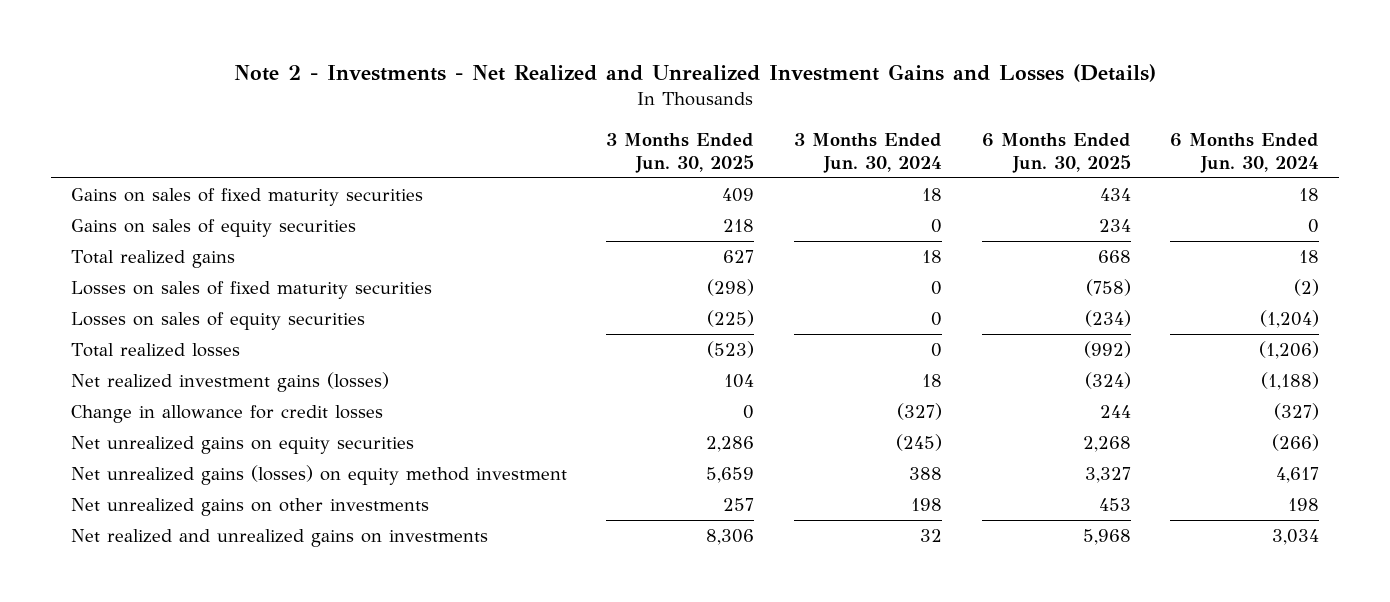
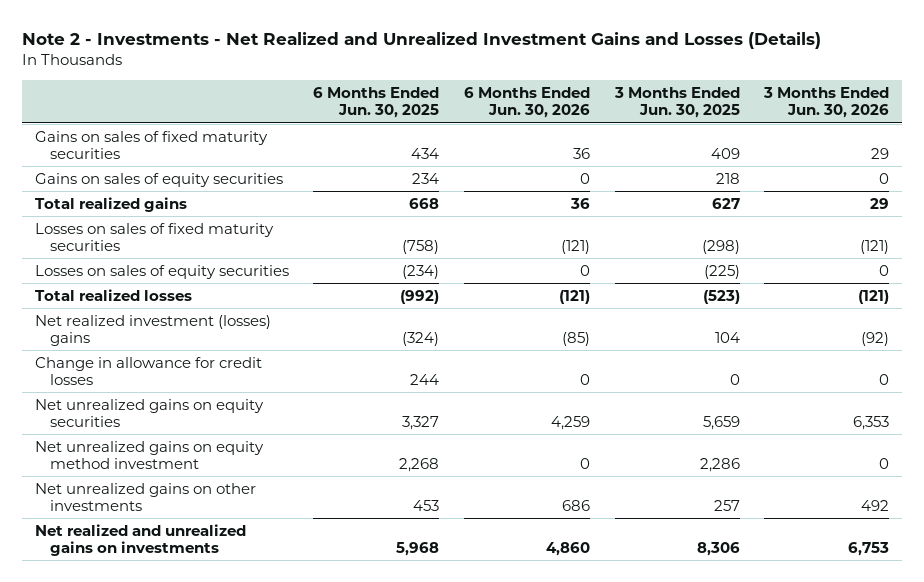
[794,133,943,173] 3 Months Ended Jun. 30, 2024 -> none
[1170,133,1320,173] 6 Months Ended Jun. 30, 2024 -> none
none -> [463,86,590,119] 6 Months Ended Jun. 30, 2026
none -> [763,86,890,119] 3 Months Ended Jun. 30, 2026
[70,372,389,393] Net realized investment gains (losses) -> [34,314,271,347] Net realized investment (losses) gains
[706,436,755,453] 2,286 -> [702,416,740,431] 5,659
[1082,436,1131,453] 2,268 -> [402,416,440,431] 3,327
[70,465,567,486] Net unrealized gains (losses) on equity method investment -> [34,440,264,470] Net unrealized gains on equity method investment
[706,467,755,484] 5,659 -> [699,458,740,473] 2,286
[1084,467,1131,484] 3,327 -> [399,458,440,473] 2,268

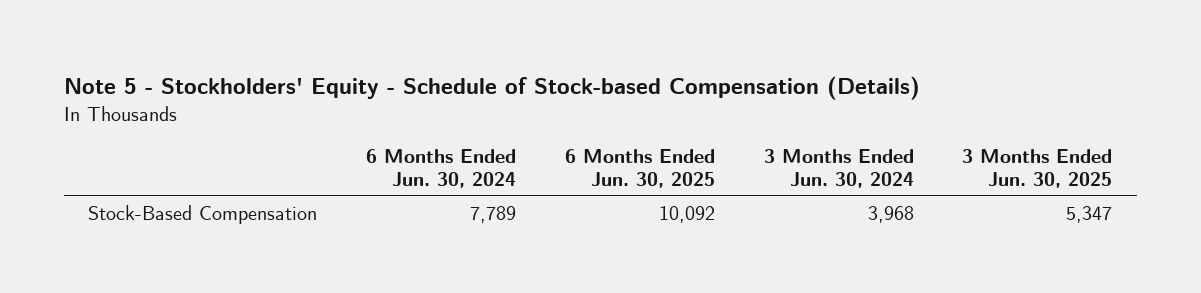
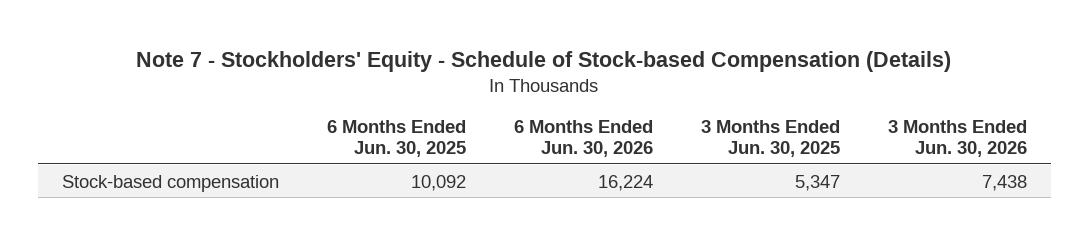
[64,76,921,101] Note 5 - Stockholders' Equity - Schedule of Stock-based Compensation (Details) -> [136,50,952,72] Note 7 - Stockholders' Equity - Schedule of Stock-based Compensation (Details)
[366,149,517,189] 6 Months Ended Jun. 30, 2024 -> none
[763,149,914,189] 3 Months Ended Jun. 30, 2024 -> none
none -> [513,119,653,158] 6 Months Ended Jun. 30, 2026
none -> [887,119,1027,158] 3 Months Ended Jun. 30, 2026
[88,205,318,225] Stock-Based Compensation -> [61,174,279,192] Stock-based compensation

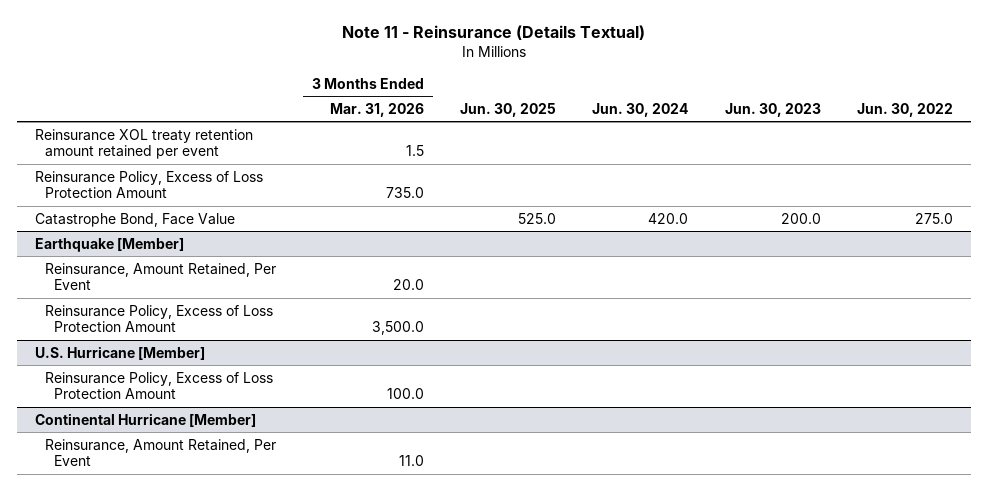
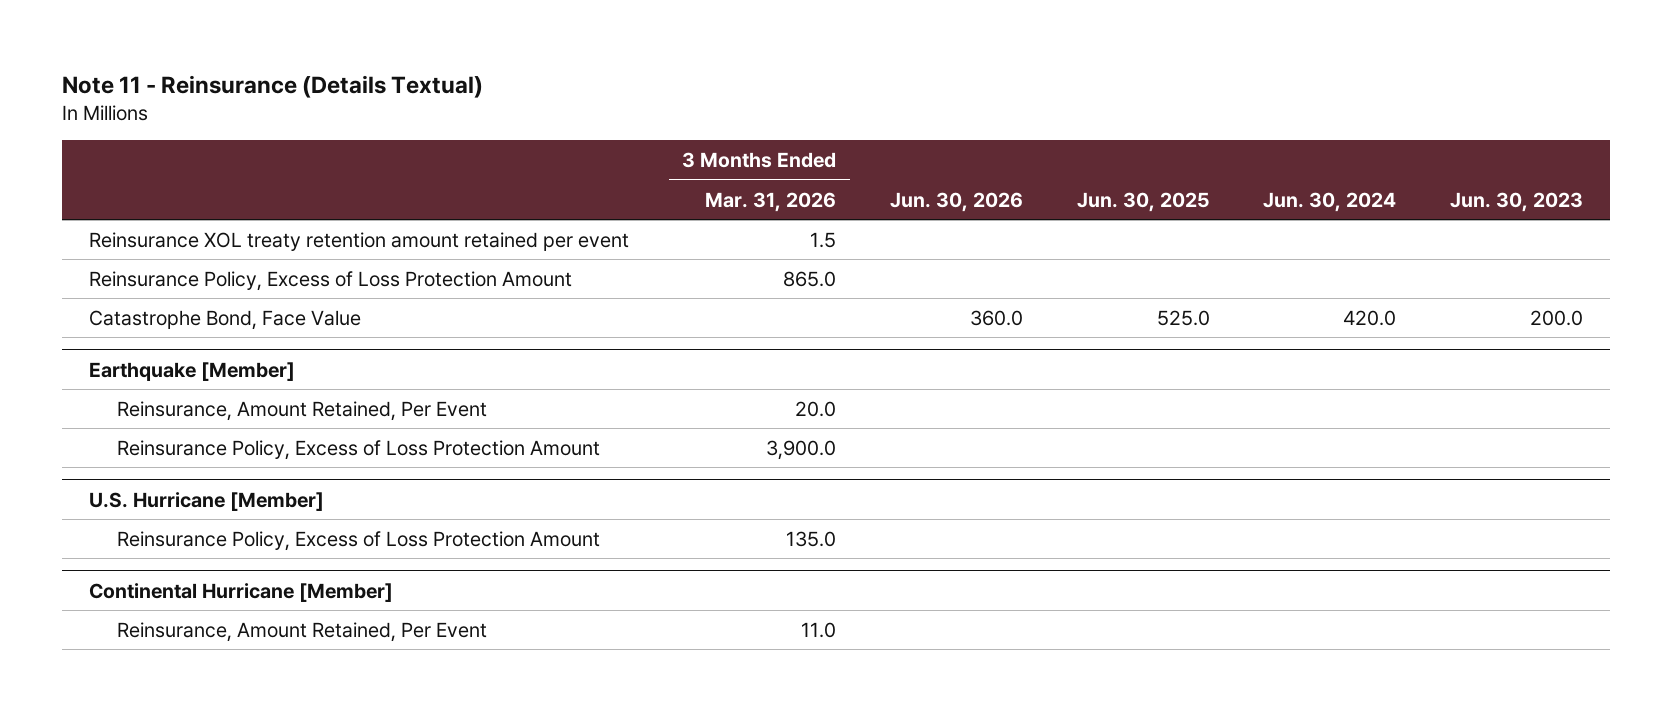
[856,102,953,117] Jun. 30, 2022 -> none
none -> [889,191,1023,212] Jun. 30, 2026
[385,187,424,199] 735.0 -> [783,270,837,287] 865.0
[371,321,424,336] 3,500.0 -> [766,439,837,460] 3,900.0
[386,388,424,400] 100.0 -> [786,530,837,547] 135.0

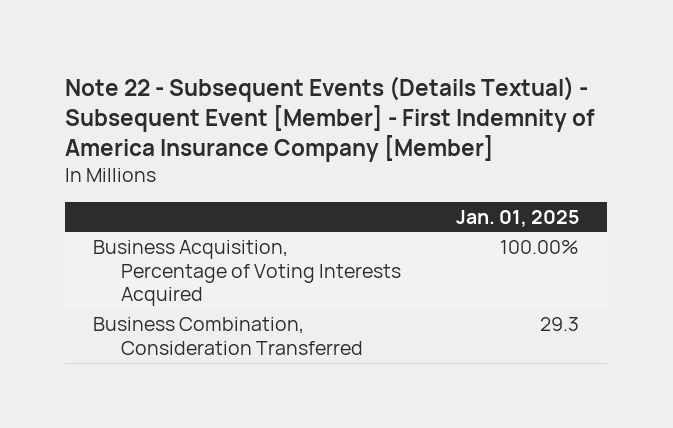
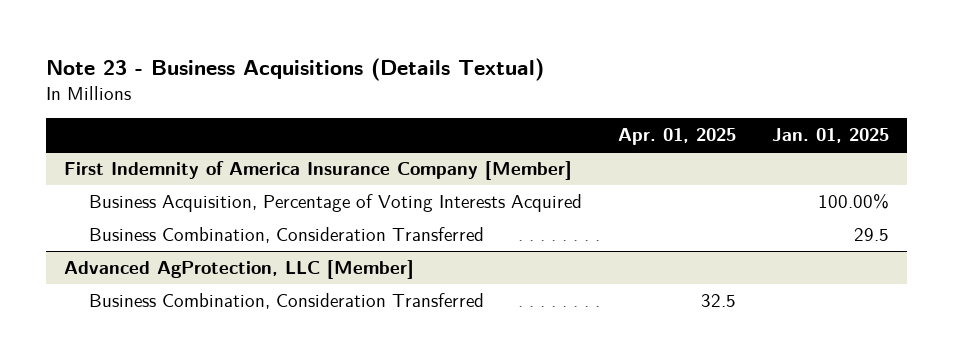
[65,75,596,162] Note 22 - Subsequent Events (Details Textual) - Subsequent Event [Member] - First Indemnity of America Insurance Company [Member] -> [46,57,545,81] Note 23 - Business Acquisitions (Details Textual)
none -> [618,128,737,146] Apr. 01, 2025
none -> [63,160,572,180] First Indemnity of America Insurance Company [Member]
[540,317,580,332] 29.3 -> [853,227,889,241] 29.5
none -> [63,259,414,279] Advanced AgProtection, LLC [Member]
none -> [89,292,485,309] Business Combination, Consideration Transferred

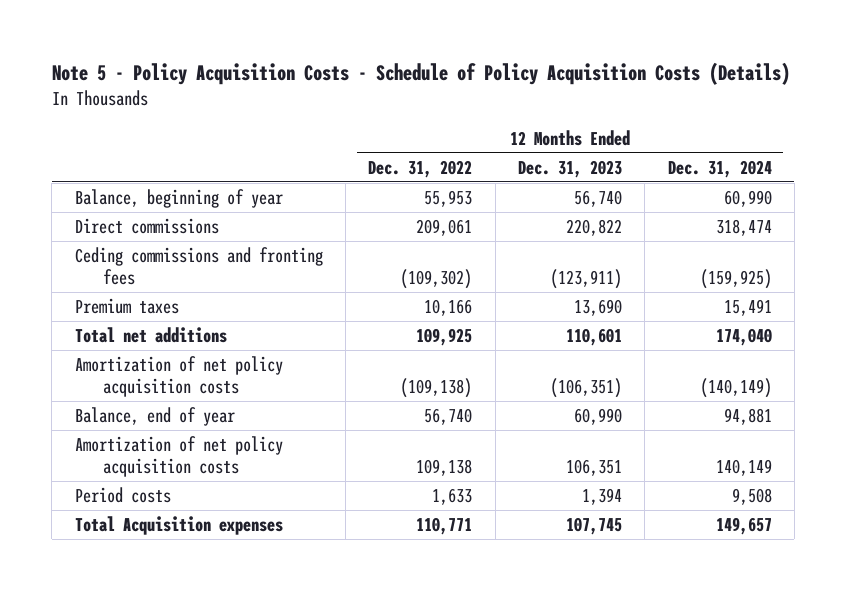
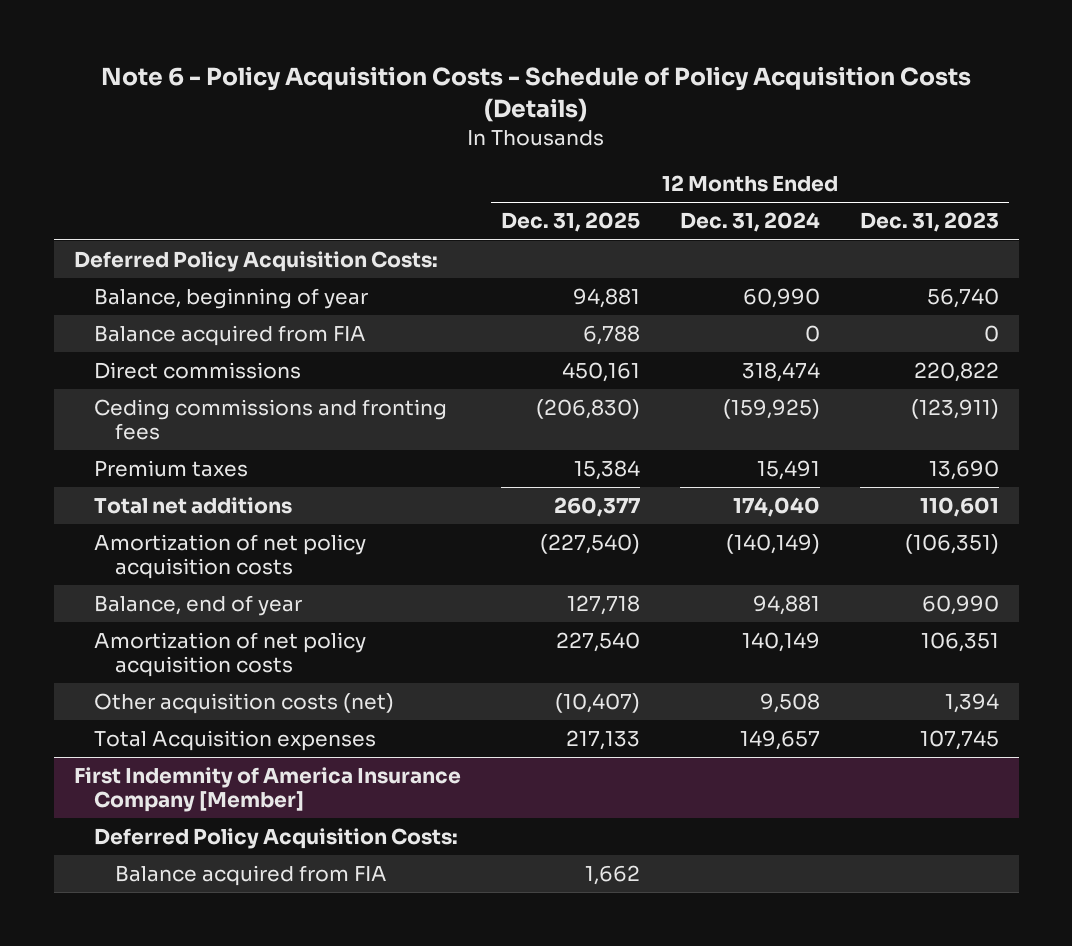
[51,62,790,86] Note 5 - Policy Acquisition Costs - Schedule of Policy Acquisition Costs (Details) -> [101,66,972,123] Note 6 - Policy Acquisition Costs - Schedule of Policy Acquisition Costs (Details)
[368,159,473,178] Dec. 31, 2022 -> none
none -> [500,212,640,233] Dec. 31, 2025
none -> [73,251,438,273] Deferred Policy Acquisition Costs:
none -> [94,325,367,347] Balance acquired from FIA
[74,487,171,504] Period costs -> [94,693,395,715] Other acquisition costs (net)
none -> [73,767,461,812] First Indemnity of America Insurance Company [Member]
none -> [94,828,459,850] Deferred Policy Acquisition Costs:
none -> [114,865,387,887] Balance acquired from FIA

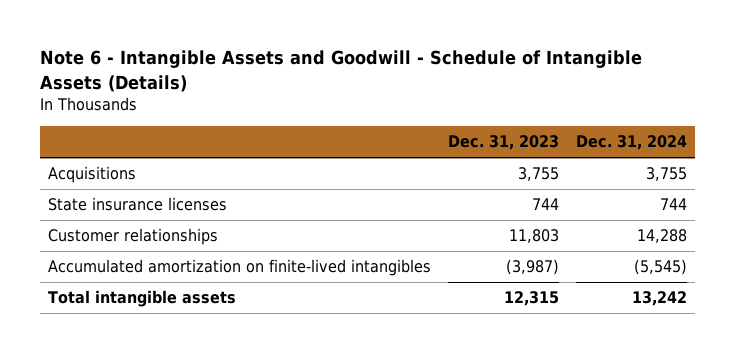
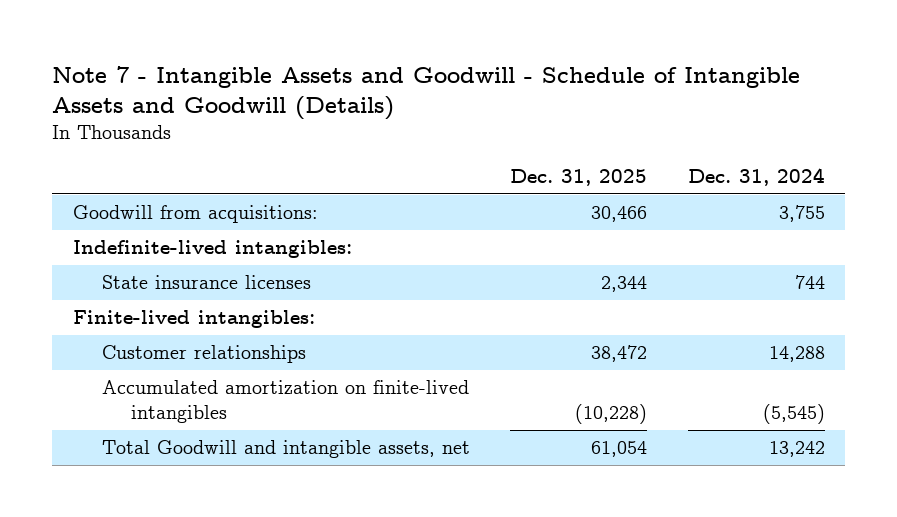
[39,50,642,92] Note 6 - Intangible Assets and Goodwill - Schedule of Intangible Assets (Details) -> [52,65,801,120] Note 7 - Intangible Assets and Goodwill - Schedule of Intangible Assets and Goodwill (Details)
[448,135,560,151] Dec. 31, 2023 -> none
none -> [510,168,648,186] Dec. 31, 2025
[48,166,137,184] Acquisitions -> [72,205,318,224] Goodwill from acquisitions:
none -> [72,240,352,259] Indefinite-lived intangibles:
none -> [72,310,315,329] Finite-lived intangibles:
[48,290,237,308] Total intangible assets -> [101,440,470,459] Total Goodwill and intangible assets, net

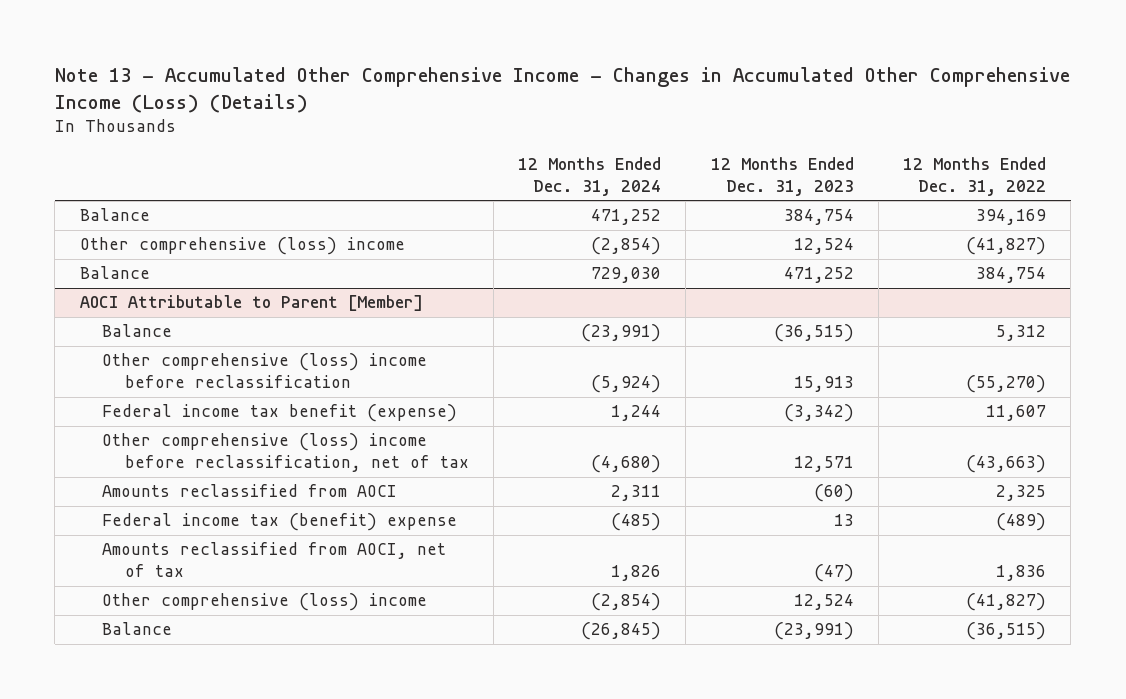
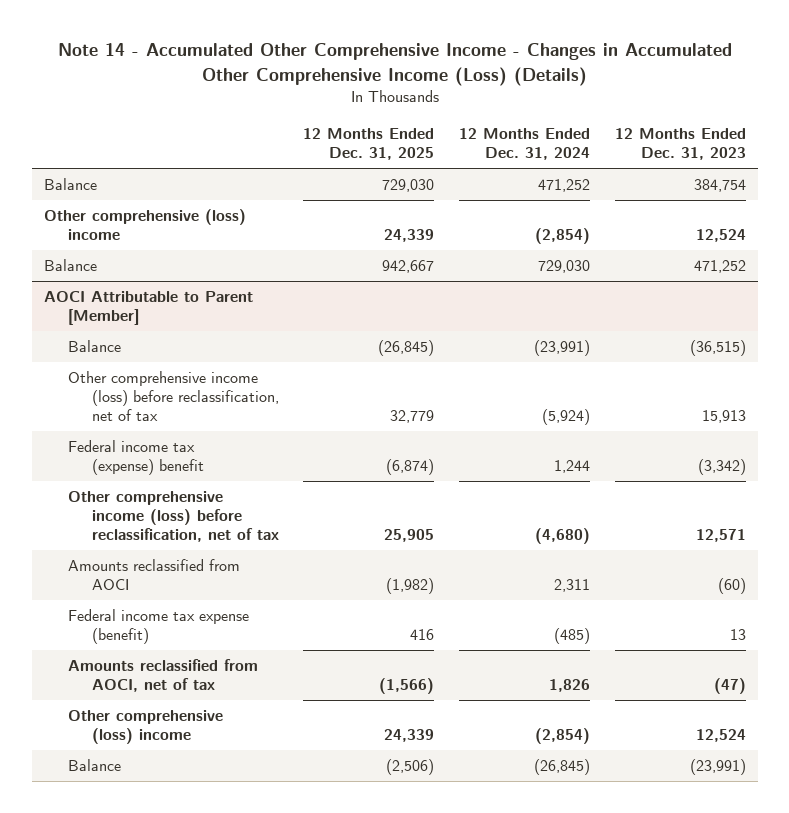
[54,66,1070,113] Note 13 - Accumulated Other Comprehensive Income - Changes in Accumulated Other Comprehensive Income (Loss) (Details) -> [57,43,732,86] Note 14 - Accumulated Other Comprehensive Income - Changes in Accumulated Other Comprehensive Income (Loss) (Details)
[903,156,1047,196] 12 Months Ended Dec. 31, 2022 -> none
none -> [303,128,435,161] 12 Months Ended Dec. 31, 2025
[102,353,428,389] Other comprehensive (loss) income before reclassification -> [67,371,279,421] Other comprehensive income (loss) before reclassification, net of tax
[102,404,458,423] Federal income tax benefit (expense) -> [67,440,204,476] Federal income tax (expense) benefit
[102,433,469,473] Other comprehensive (loss) income before reclassification, net of tax -> [67,491,279,542] Other comprehensive income (loss) before reclassification, net of tax
[102,513,458,532] Federal income tax (benefit) expense -> [67,609,249,645] Federal income tax expense (benefit)

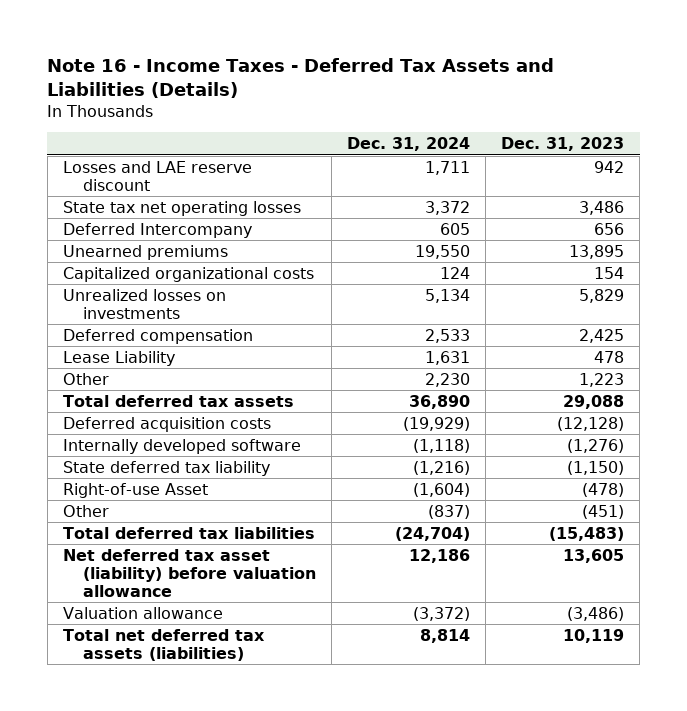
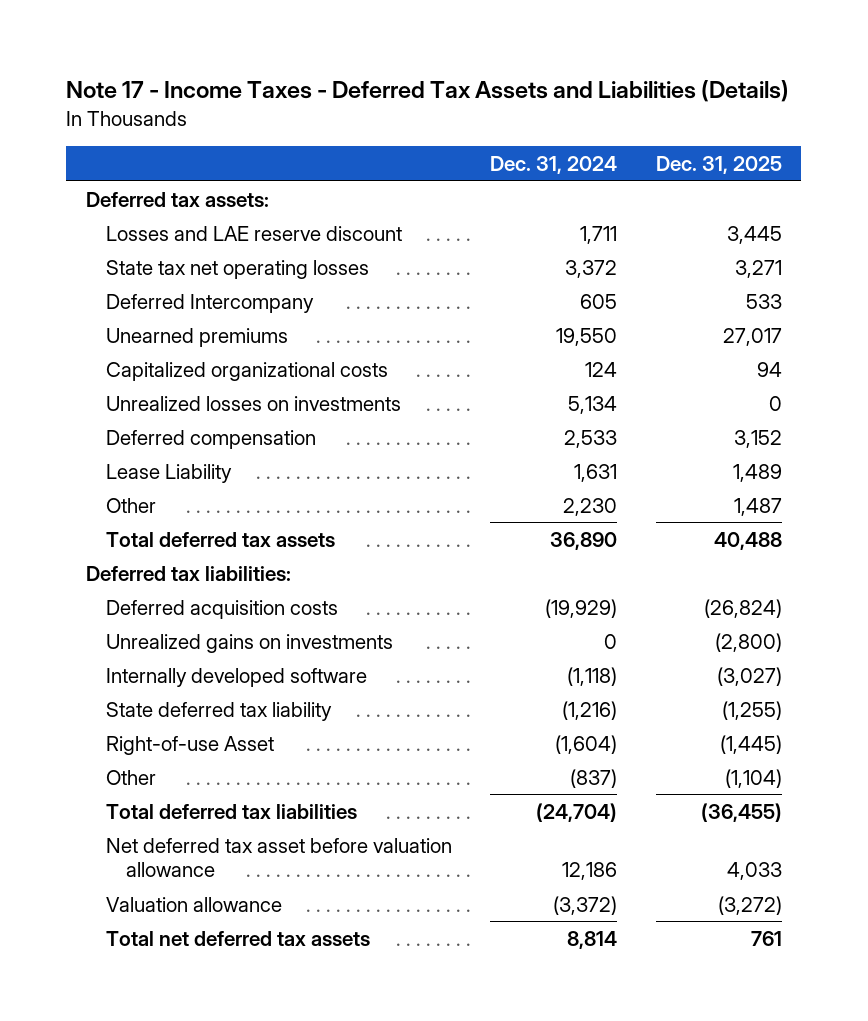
[47,57,555,98] Note 16 - Income Taxes - Deferred Tax Assets and Liabilities (Details) -> [66,80,790,103] Note 17 - Income Taxes - Deferred Tax Assets and Liabilities (Details)
[501,137,625,152] Dec. 31, 2023 -> none
none -> [656,155,783,174] Dec. 31, 2025
none -> [85,191,269,207] Deferred tax assets:
none -> [85,565,291,581] Deferred tax liabilities:
none -> [105,633,393,653] Unrealized gains on investments
[63,548,316,597] Net deferred tax asset (liability) before valuation allowance -> [105,837,452,877] Net deferred tax asset before valuation allowance
[63,628,266,661] Total net deferred tax assets (liabilities) -> [105,930,370,946] Total net deferred tax assets

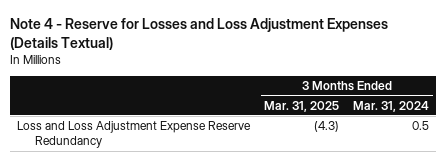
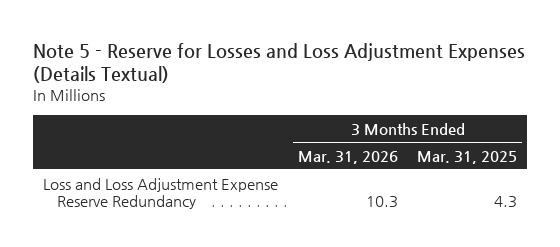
[10,18,389,50] Note 4 - Reserve for Losses and Loss Adjustment Expenses (Details Textual) -> [33,42,526,84] Note 5 - Reserve for Losses and Loss Adjustment Expenses (Details Textual)
[353,100,430,112] Mar. 31, 2024 -> none
none -> [297,150,398,164] Mar. 31, 2026
[314,121,340,133] (4.3) -> [494,196,518,209] 4.3

